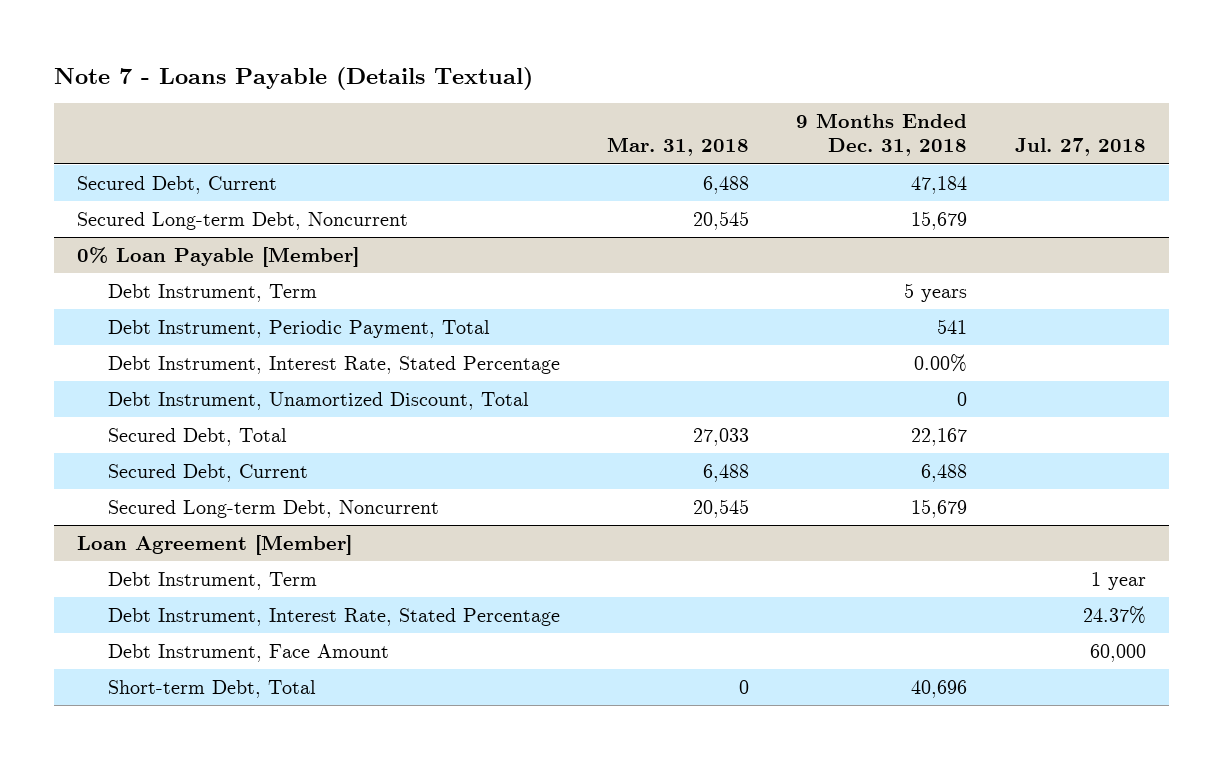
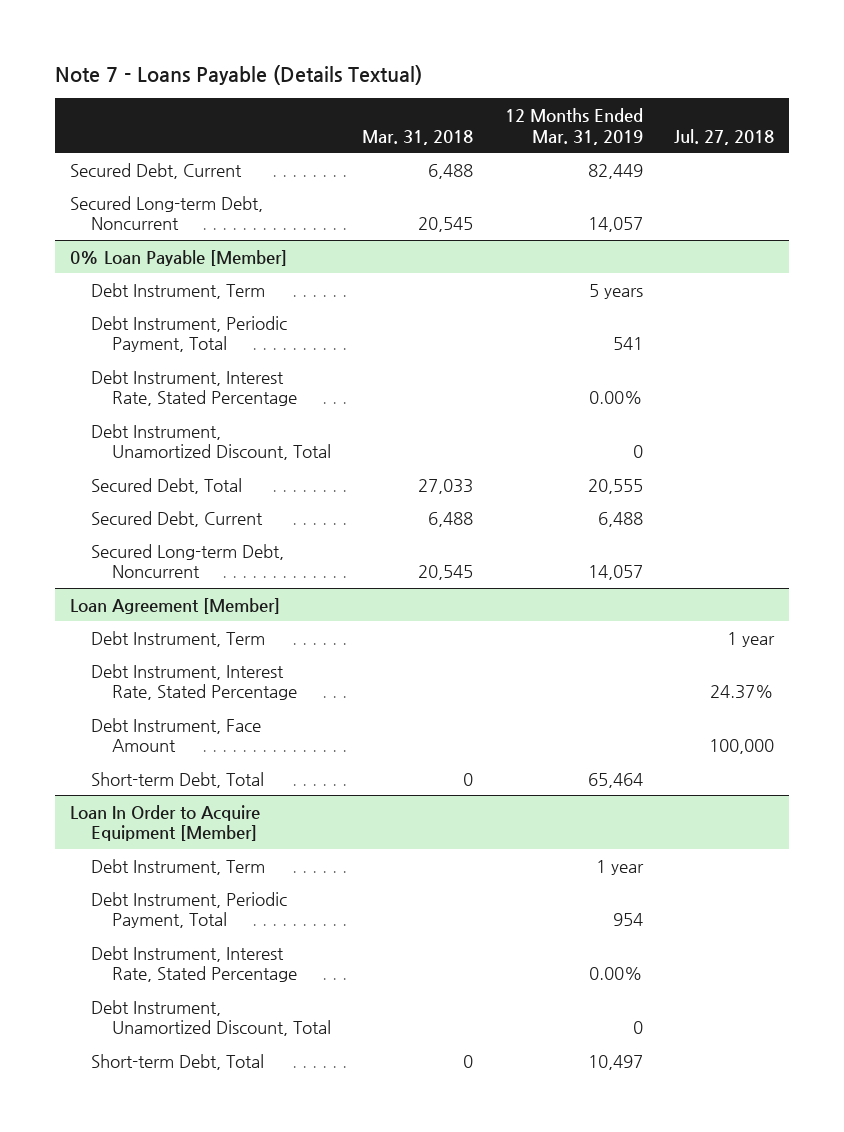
[796,112,968,157] 9 Months Ended Dec. 31, 2018 -> none
none -> [504,107,643,145] 12 Months Ended Mar. 31, 2019
[1089,643,1146,662] 60,000 -> [708,739,774,755] 100,000
none -> [70,804,261,842] Loan In Order to Acquire Equipment [Member]
none -> [91,858,266,875] Debt Instrument, Term
none -> [91,891,288,929] Debt Instrument, Periodic Payment, Total
none -> [91,945,298,983] Debt Instrument, Interest Rate, Stated Percentage
none -> [91,999,332,1037] Debt Instrument, Unamortized Discount, Total
none -> [91,1053,265,1070] Short-term Debt, Total

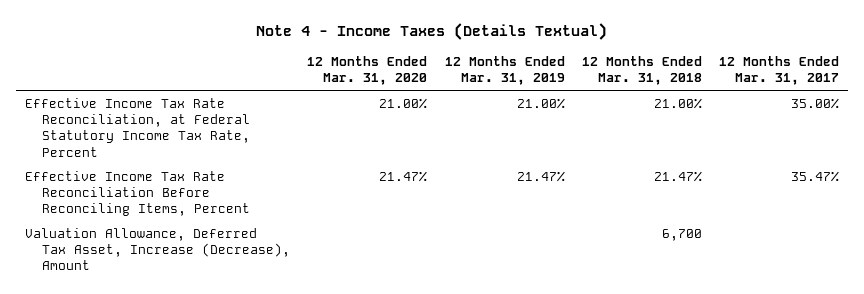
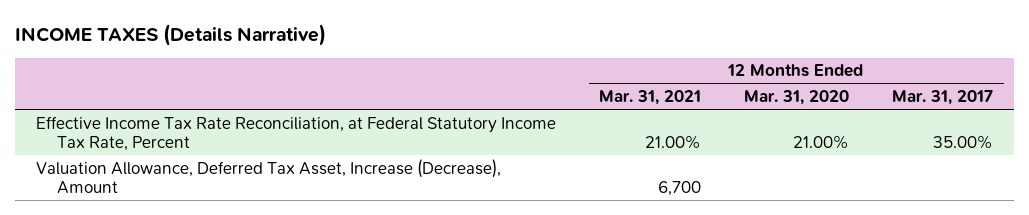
[256,23,608,41] Note 4 - Income Taxes (Details Textual) -> [15,24,327,47] INCOME TAXES (Details Narrative)
[444,56,565,86] 12 Months Ended Mar. 31, 2019 -> none
[581,56,702,86] 12 Months Ended Mar. 31, 2018 -> none
none -> [599,90,702,106] Mar. 31, 2021
[24,170,250,217] Effective Income Tax Rate Reconciliation Before Reconciling Items, Percent -> none

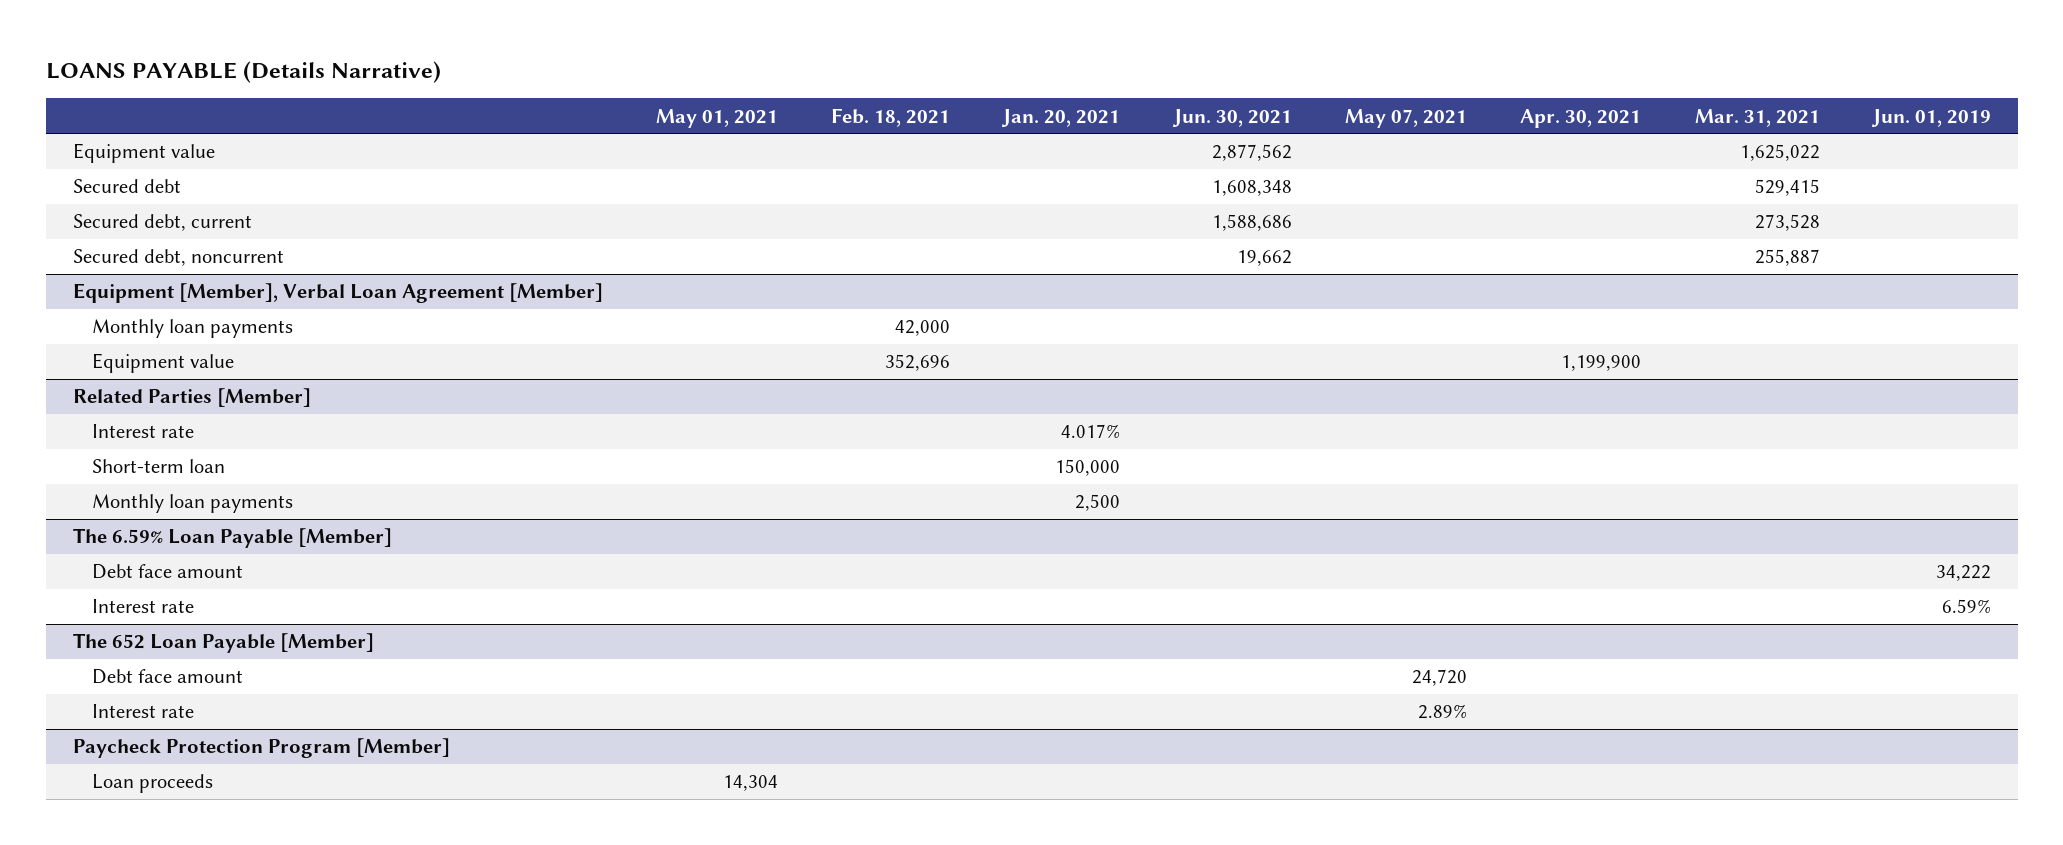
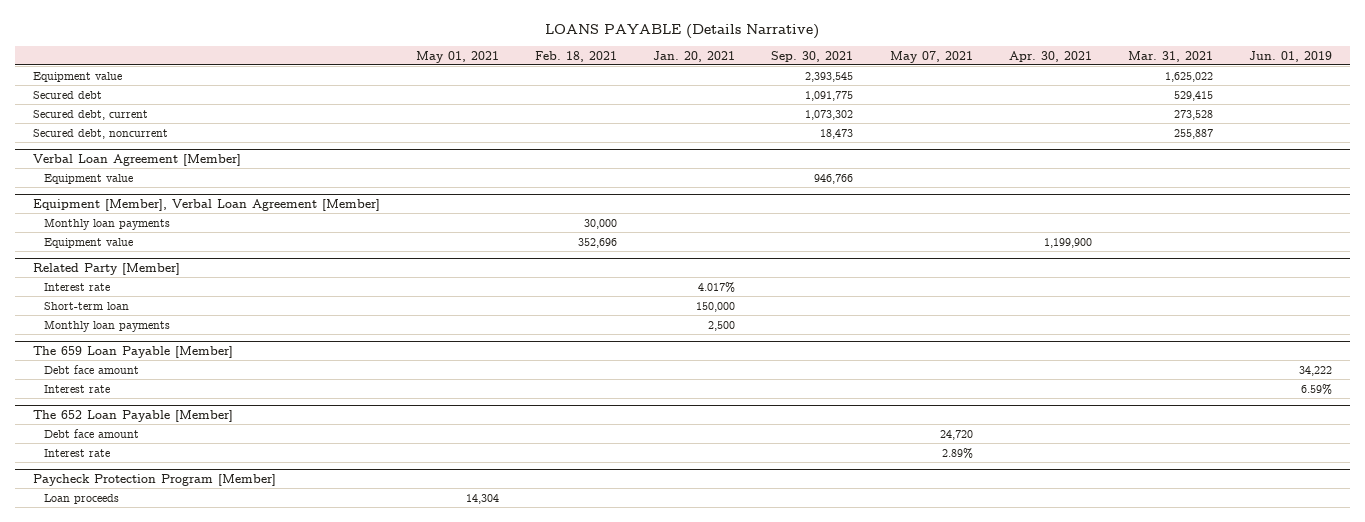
[1171,108,1292,127] Jun. 30, 2021 -> none
none -> [771,50,854,62] Sep. 30, 2021
none -> [33,153,242,166] Verbal Loan Agreement [Member]
none -> [44,173,134,184] Equipment value
[895,320,951,337] 42,000 -> [584,218,618,229] 30,000
[72,388,311,408] Related Parties [Member] -> [33,262,181,275] Related Party [Member]
[72,528,392,549] The 6.59% Loan Payable [Member] -> [33,345,234,358] The 659 Loan Payable [Member]

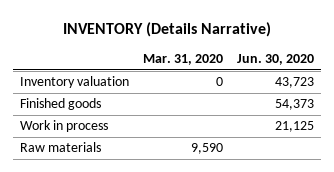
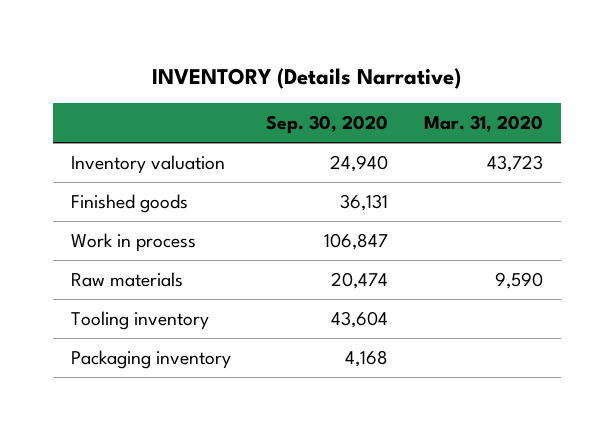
[236,53,314,65] Jun. 30, 2020 -> none
none -> [266,115,389,135] Sep. 30, 2020
[216,77,224,87] 0 -> [487,154,544,172] 43,723
none -> [70,310,209,330] Tooling inventory
none -> [70,349,231,369] Packaging inventory

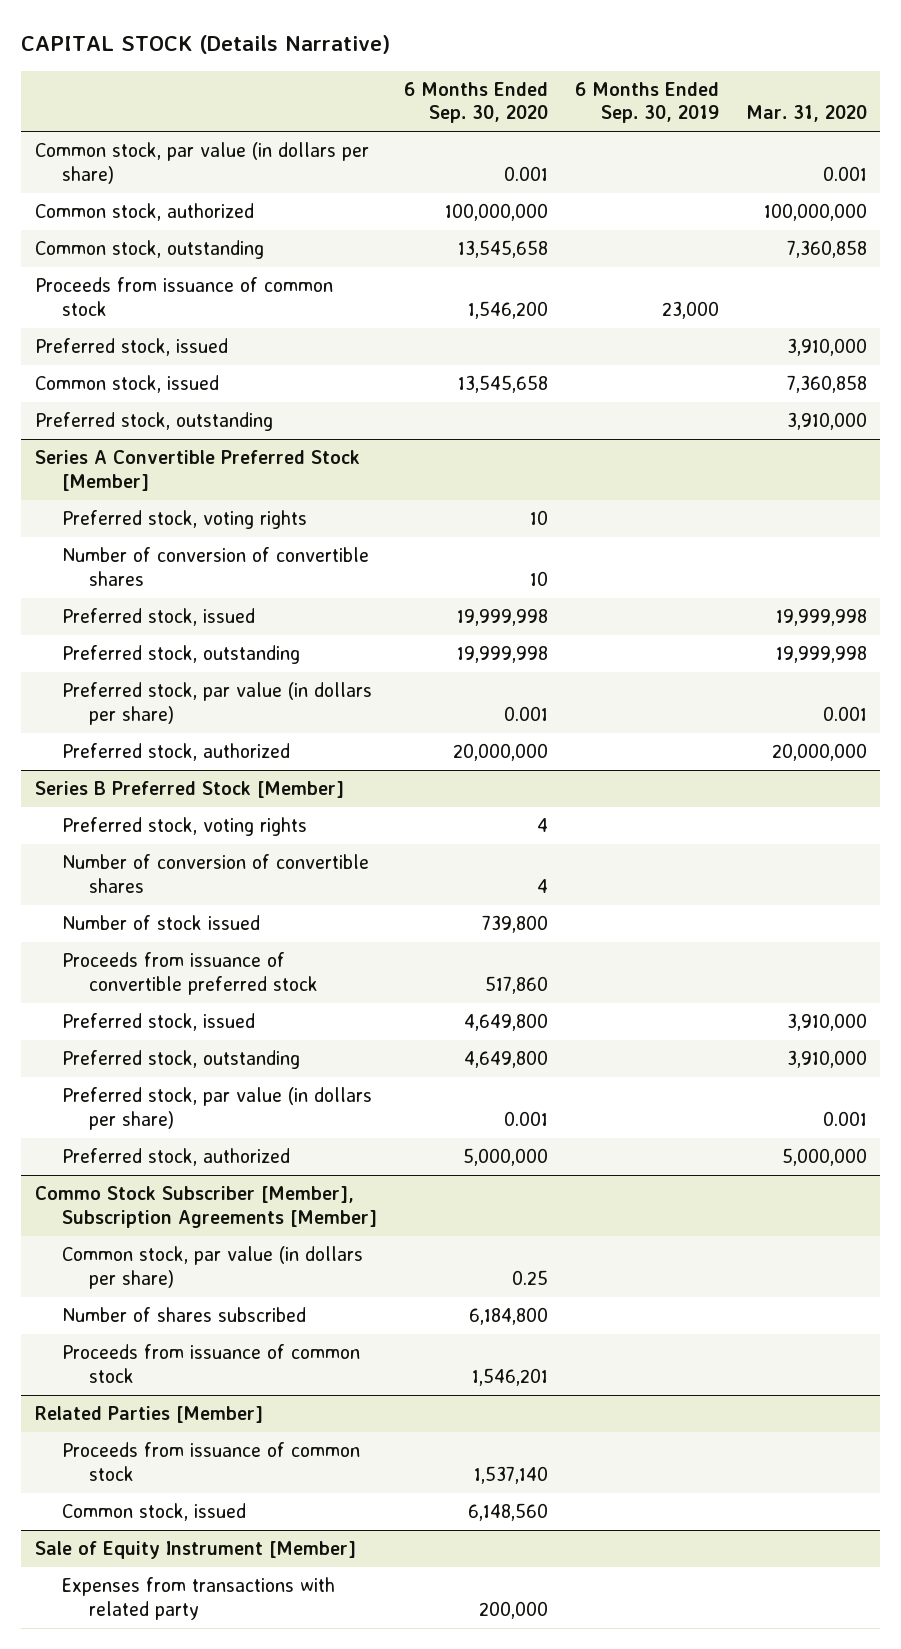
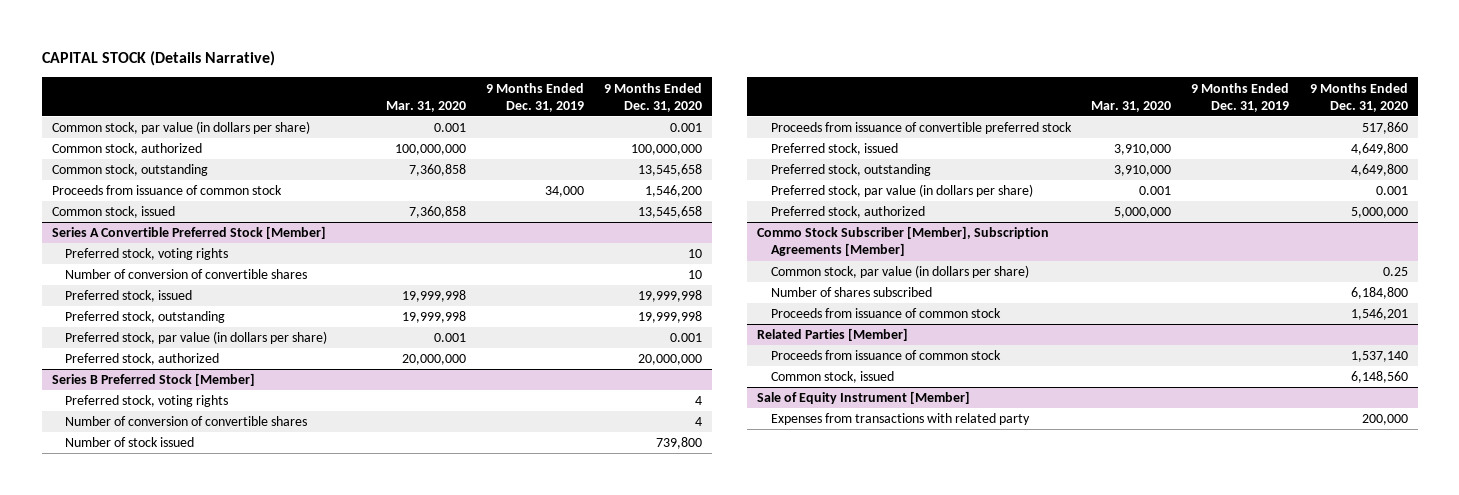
[403,81,548,124] 6 Months Ended Sep. 30, 2020 -> none
[574,81,719,124] 6 Months Ended Sep. 30, 2019 -> none
none -> [485,82,584,112] 9 Months Ended Dec. 31, 2019
none -> [604,82,703,112] 9 Months Ended Dec. 31, 2020
[34,338,228,357] Preferred stock, issued -> none
[34,412,273,432] Preferred stock, outstanding -> none

